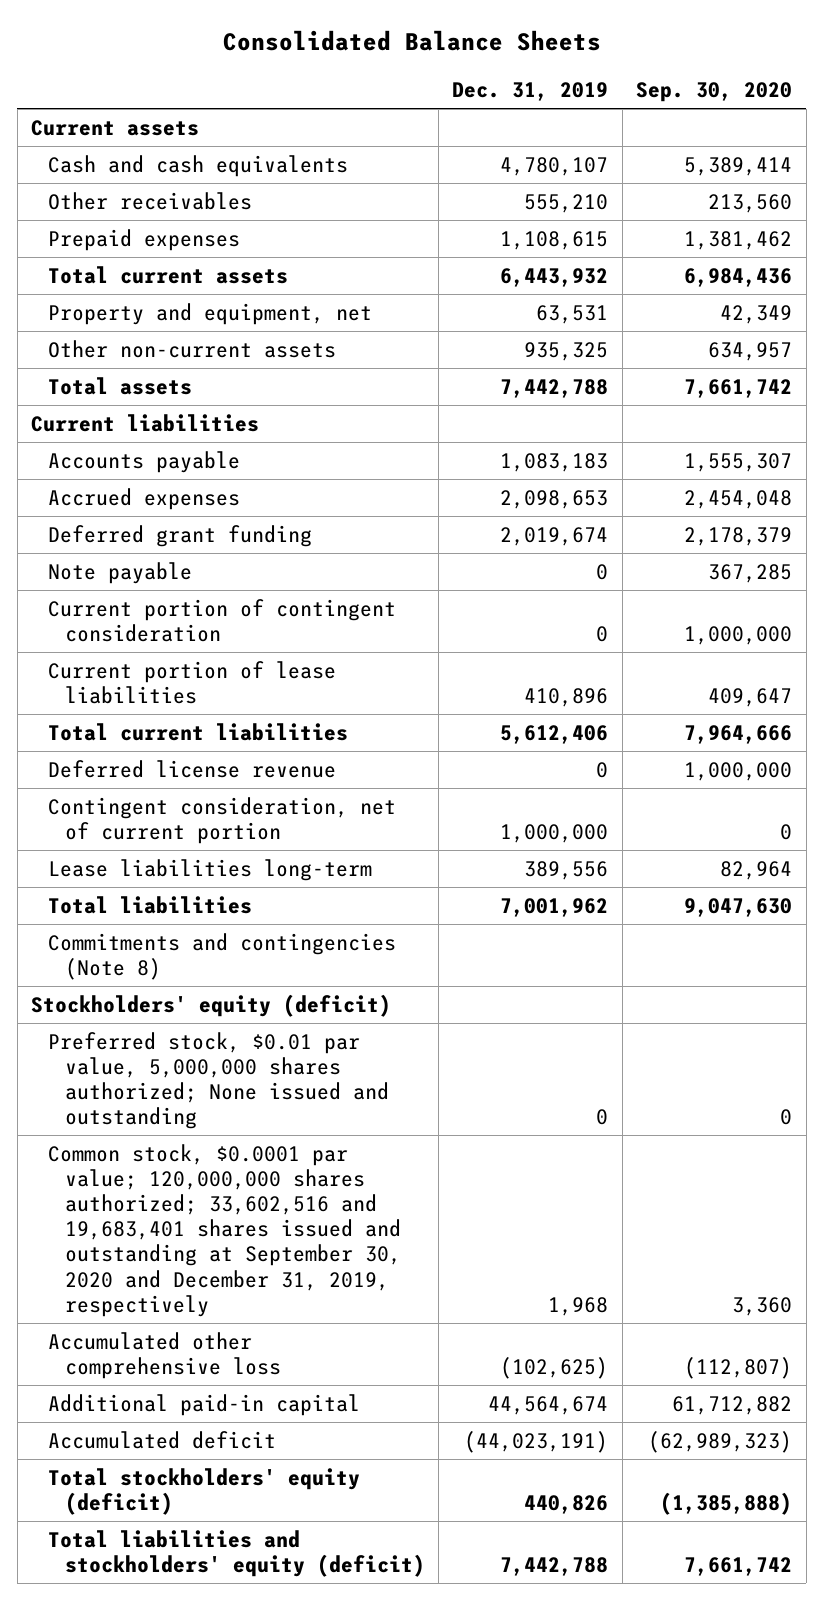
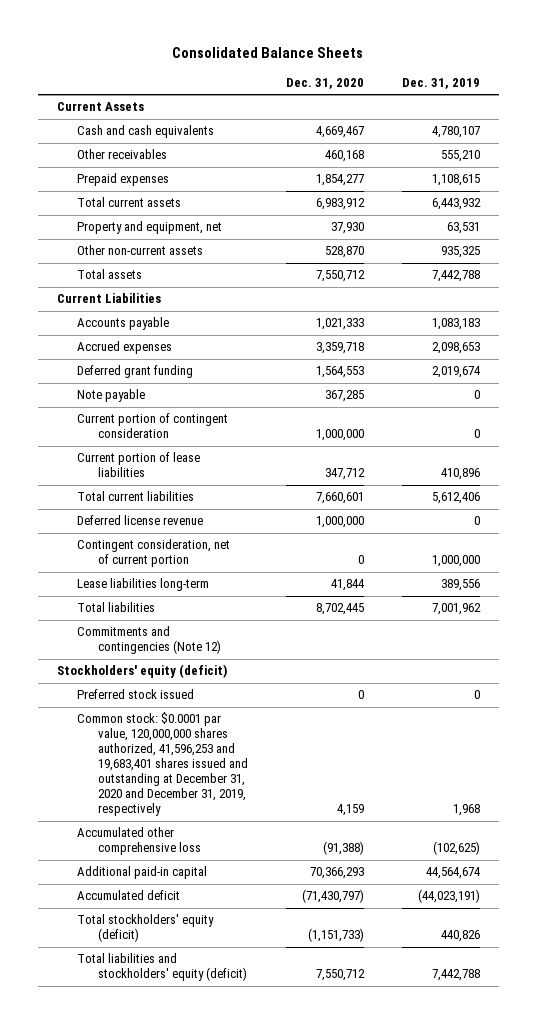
[636,81,793,102] Sep. 30, 2020 -> none
none -> [285,78,364,90] Dec. 31, 2020
[31,119,200,136] Current assets -> [56,102,144,112] Current Assets
[31,413,260,432] Current liabilities -> [56,293,161,304] Current Liabilities
[47,932,396,980] Commitments and contingencies (Note 8) -> [77,626,221,655] Commitments and contingencies (Note 12)
[47,1031,389,1130] Preferred stock, $0.01 par value, 5,000,000 shares authorized; None issued and outstanding -> [77,689,195,700] Preferred stock issued
[47,1143,401,1317] Common stock, $0.0001 par value; 120,000,000 shares authorized; 33,602,516 and 19,683,401 shares issued and outstanding at September 30, 2020 and December 31, 2019, respectively -> [77,712,248,817] Common stock: $0.0001 par value, 120,000,000 shares authorized, 41,596,253 and 19,683,401 shares issued and outstanding at December 31, 2020 and December 31, 2019, respectively

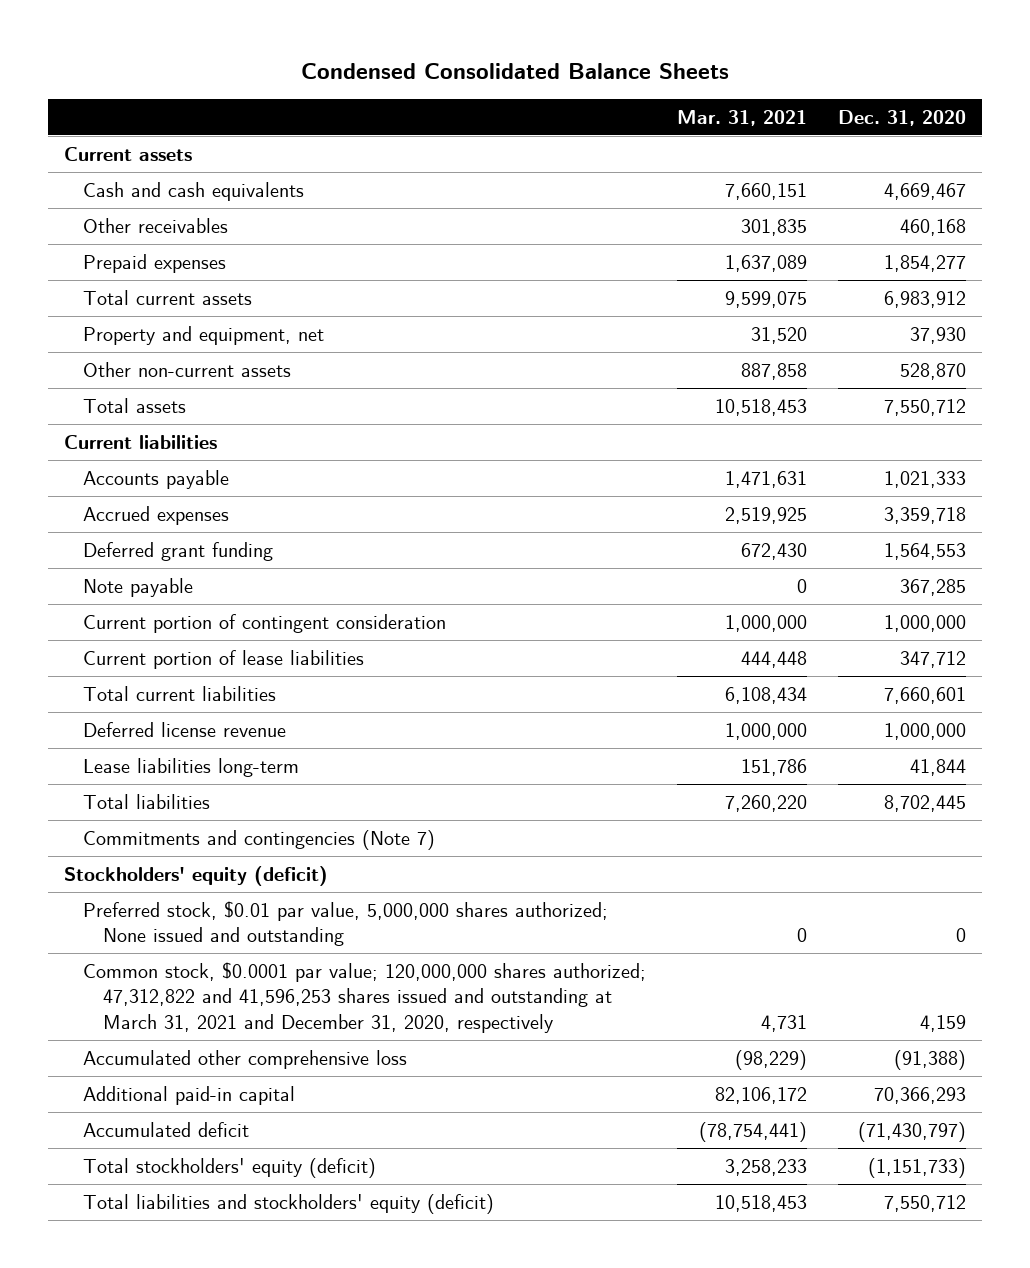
[172,46,364,58] Consolidated Balance Sheets -> [301,63,730,80] Condensed Consolidated Balance Sheets
[401,78,480,90] Dec. 31, 2019 -> none
none -> [677,109,808,126] Mar. 31, 2021
[56,102,144,112] Current Assets -> [63,146,192,161] Current assets
[56,293,161,304] Current Liabilities -> [63,434,217,449] Current liabilities
[77,539,231,568] Contingent consideration, net of current portion -> none
[77,626,221,655] Commitments and contingencies (Note 12) -> [83,829,436,850] Commitments and contingencies (Note 7)
[77,689,195,700] Preferred stock issued -> [83,900,609,947] Preferred stock, $0.01 par value, 5,000,000 shares authorized; None issued and outstanding
[77,712,248,817] Common stock: $0.0001 par value, 120,000,000 shares authorized, 41,596,253 and 19,683,401 shares issued and outstanding at December 31, 2020 and December 31, 2019, respectively -> [83,961,647,1034] Common stock, $0.0001 par value; 120,000,000 shares authorized; 47,312,822 and 41,596,253 shares issued and outstanding at March 31, 2021 and December 31, 2020, respectively

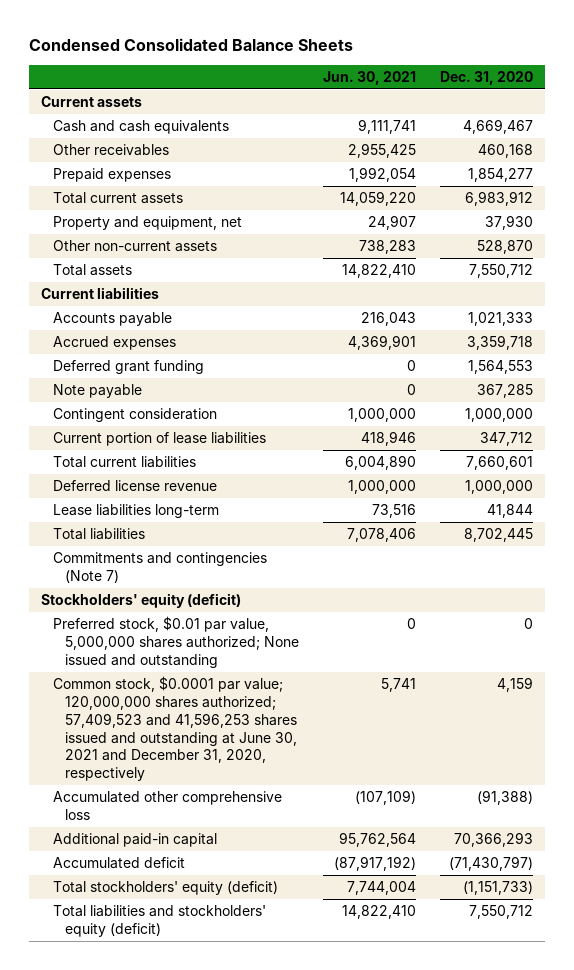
[677,109,808,126] Mar. 31, 2021 -> none
none -> [323,70,417,85] Jun. 30, 2021
[83,613,447,633] Current portion of contingent consideration -> [53,408,218,423] Contingent consideration
[83,961,647,1034] Common stock, $0.0001 par value; 120,000,000 shares authorized; 47,312,822 and 41,596,253 shares issued and outstanding at March 31, 2021 and December 31, 2020, respectively -> [53,676,298,782] Common stock, $0.0001 par value; 120,000,000 shares authorized; 57,409,523 and 41,596,253 shares issued and outstanding at June 30, 2021 and December 31, 2020, respectively

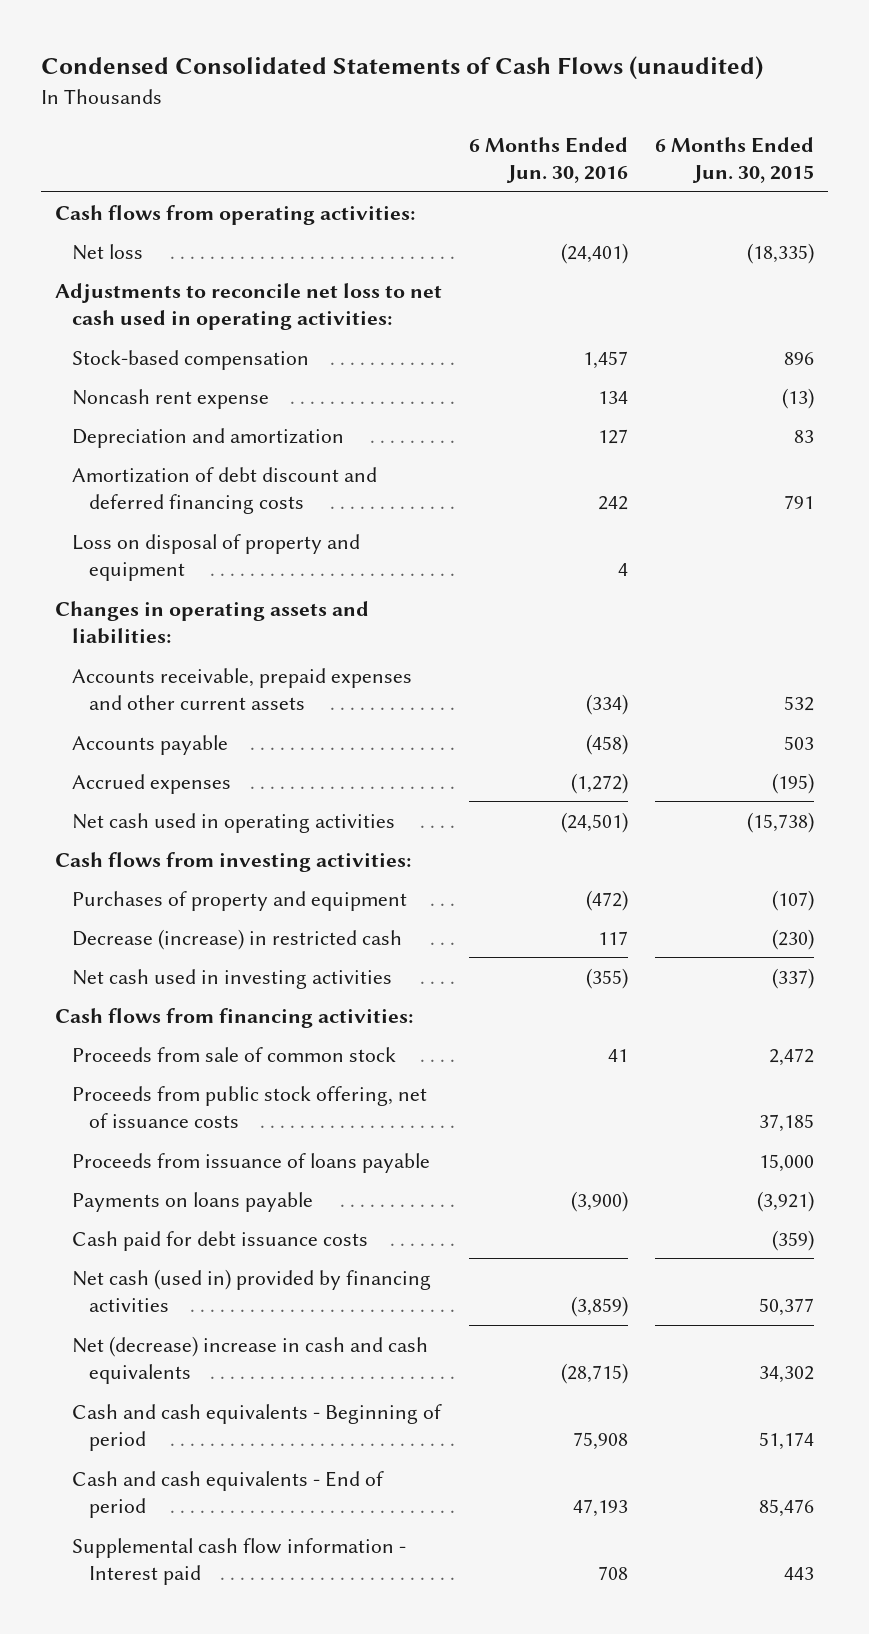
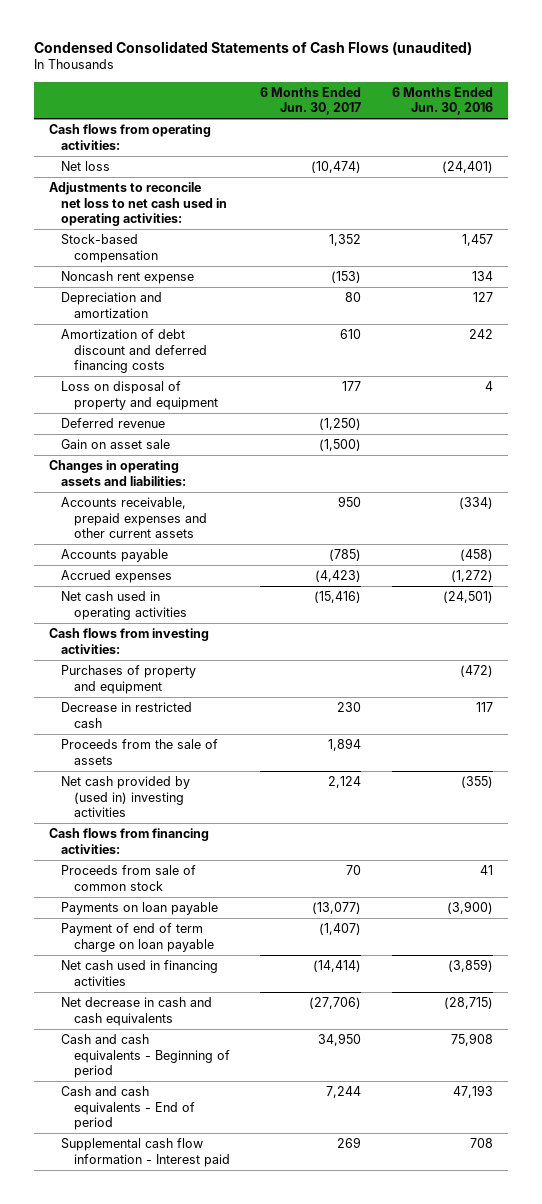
[655,136,815,184] 6 Months Ended Jun. 30, 2015 -> none
none -> [260,86,362,116] 6 Months Ended Jun. 30, 2017
none -> [61,418,166,429] Deferred revenue
none -> [61,439,171,450] Gain on asset sale
[71,928,402,950] Decrease (increase) in restricted cash -> [61,702,193,728] Decrease in restricted cash
none -> [61,739,219,765] Proceeds from the sale of assets
[71,968,392,989] Net cash used in investing activities -> [61,776,191,818] Net cash provided by (used in) investing activities
[71,1085,427,1129] Proceeds from public stock offering, net of issuance costs -> none
[71,1152,430,1173] Proceeds from issuance of loans payable -> none
[71,1230,368,1251] Cash paid for debt issuance costs -> none
[71,1191,313,1212] Payments on loans payable -> [61,902,219,916] Payments on loan payable
none -> [61,923,214,952] Payment of end of term charge on loan payable
[71,1268,431,1313] Net cash (used in) provided by financing activities -> [61,960,219,986] Net cash used in financing activities
[71,1335,428,1385] Net (decrease) increase in cash and cash equivalents -> [61,997,213,1026] Net decrease in cash and cash equivalents

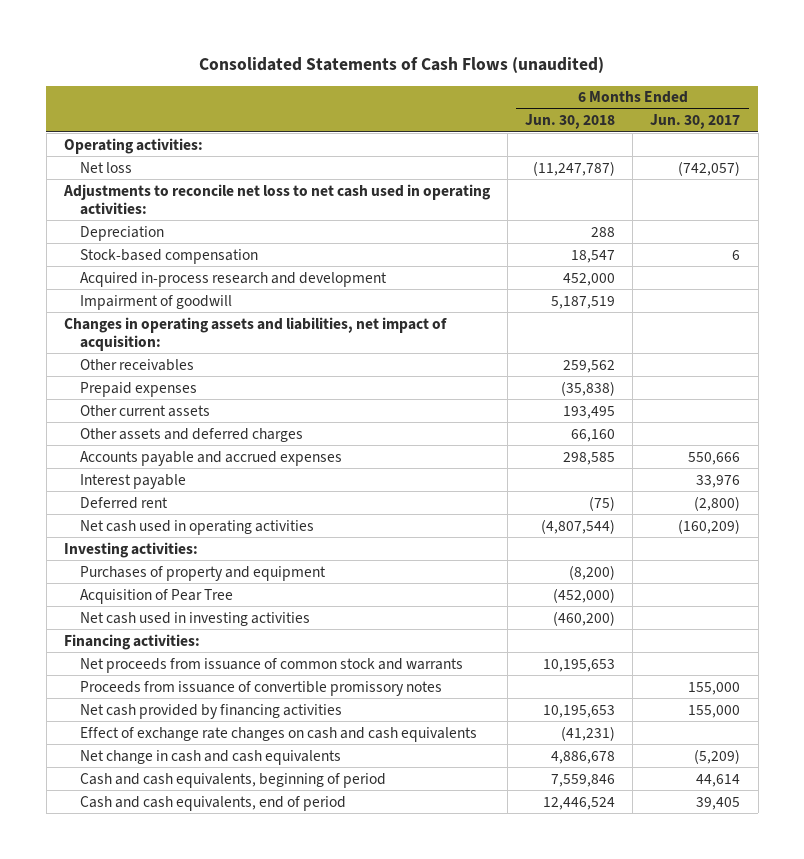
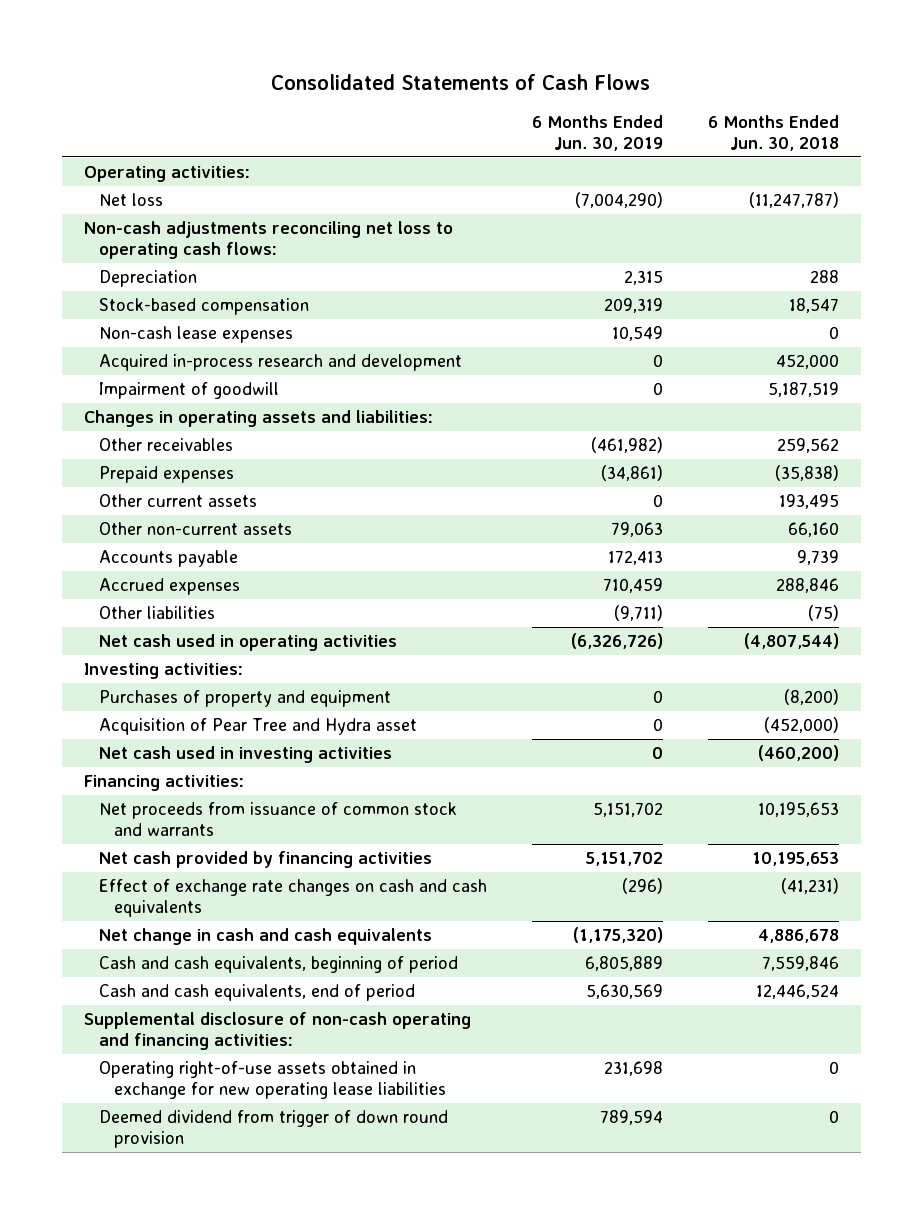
[199,57,605,74] Consolidated Statements of Cash Flows (unaudited) -> [271,73,651,90] Consolidated Statements of Cash Flows
[650,114,741,130] Jun. 30, 2017 -> none
none -> [531,114,663,152] 6 Months Ended Jun. 30, 2019
[62,183,491,215] Adjustments to reconcile net loss to net cash used in operating activities: -> [84,221,454,260] Non-cash adjustments reconciling net loss to operating cash flows:
none -> [99,326,294,344] Non-cash lease expenses
[63,316,447,351] Changes in operating assets and liabilities, net impact of acquisition: -> [84,410,434,428] Changes in operating assets and liabilities:
[79,473,186,489] Interest payable -> none
[79,496,168,509] Deferred rent -> none
[79,427,303,442] Other assets and deferred charges -> [99,522,293,536] Other non-current assets
[79,450,342,466] Accounts payable and accrued expenses -> [99,550,239,568] Accounts payable
[563,451,616,465] 298,585 -> [796,550,839,566] 9,739
none -> [99,578,241,596] Accrued expenses
none -> [99,606,216,620] Other liabilities
[79,588,233,604] Acquisition of Pear Tree -> [99,718,418,736] Acquisition of Pear Tree and Hydra asset
[79,680,442,696] Proceeds from issuance of convertible promissory notes -> none
none -> [84,1012,472,1051] Supplemental disclosure of non-cash operating and financing activities:
none -> [99,1061,447,1100] Operating right-of-use assets obtained in exchange for new operating lease liabilities
none -> [99,1110,449,1149] Deemed dividend from trigger of down round provision

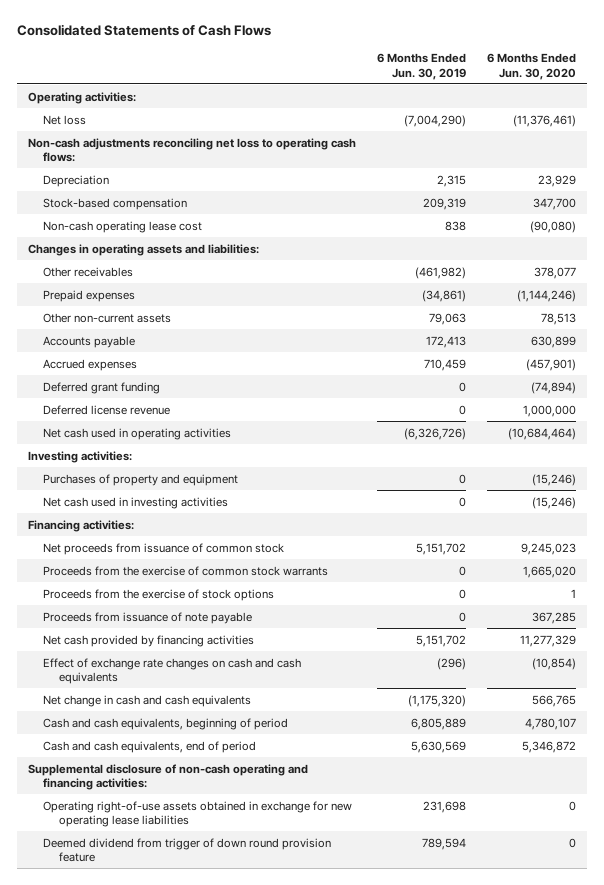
[707,114,839,152] 6 Months Ended Jun. 30, 2018 -> none
none -> [487,53,577,80] 6 Months Ended Jun. 30, 2020
[99,354,463,372] Acquired in-process research and development -> none
[99,382,280,400] Impairment of goodwill -> none
[99,326,294,344] Non-cash lease expenses -> [43,220,203,233] Non-cash operating lease cost
[611,326,663,342] 10,549 -> [445,220,467,231] 838
[99,494,258,508] Other current assets -> none
[99,606,216,620] Other liabilities -> none
none -> [43,381,161,394] Deferred grant funding
none -> [43,404,171,415] Deferred license revenue
[99,718,418,736] Acquisition of Pear Tree and Hydra asset -> none
[99,802,458,837] Net proceeds from issuance of common stock and warrants -> [43,542,285,555] Net proceeds from issuance of common stock
none -> [43,565,329,576] Proceeds from the exercise of common stock warrants
none -> [43,588,275,601] Proceeds from the exercise of stock options
none -> [43,611,253,624] Proceeds from issuance of note payable
[99,1110,449,1149] Deemed dividend from trigger of down round provision -> [43,837,332,862] Deemed dividend from trigger of down round provision feature

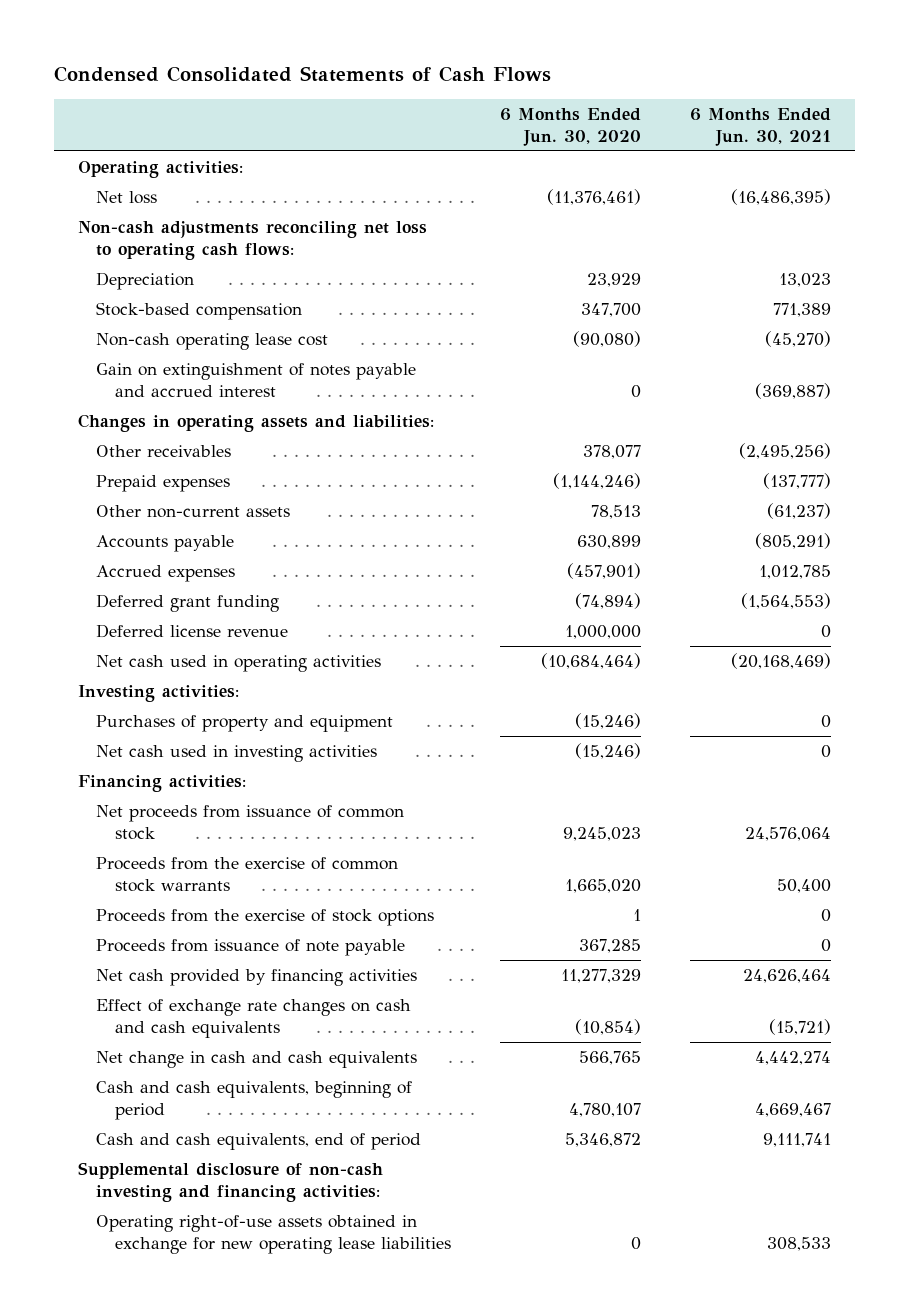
[17,24,272,37] Consolidated Statements of Cash Flows -> [53,66,551,83] Condensed Consolidated Statements of Cash Flows
[377,53,467,80] 6 Months Ended Jun. 30, 2019 -> none
none -> [689,107,831,146] 6 Months Ended Jun. 30, 2021
none -> [96,362,417,397] Gain on extinguishment of notes payable and accrued interest
[27,763,308,790] Supplemental disclosure of non-cash operating and financing activities: -> [78,1161,384,1202] Supplemental disclosure of non-cash investing and financing activities:
[43,837,332,862] Deemed dividend from trigger of down round provision feature -> none

